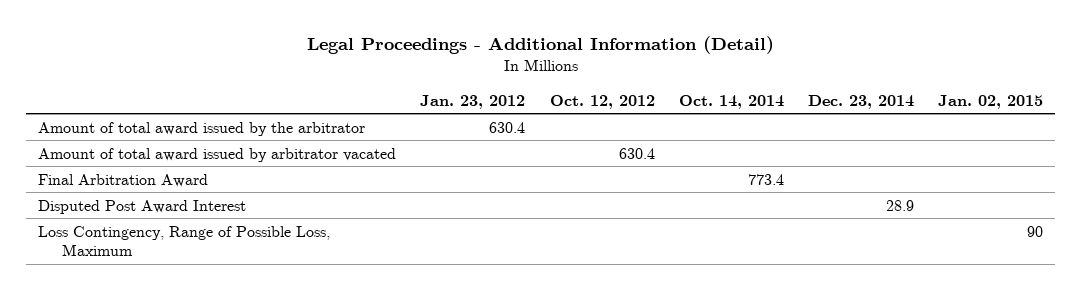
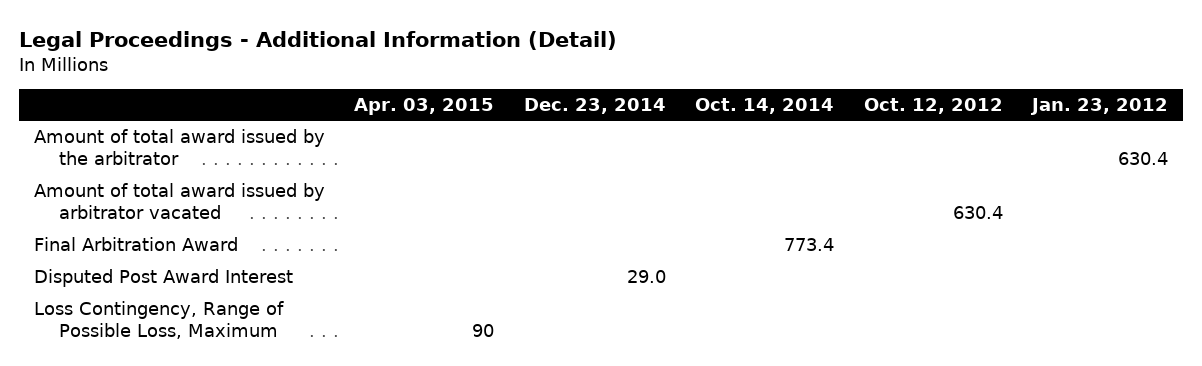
[937,94,1043,109] Jan. 02, 2015 -> none
none -> [354,98,495,116] Apr. 03, 2015
[885,199,914,211] 28.9 -> [626,270,666,284] 29.0

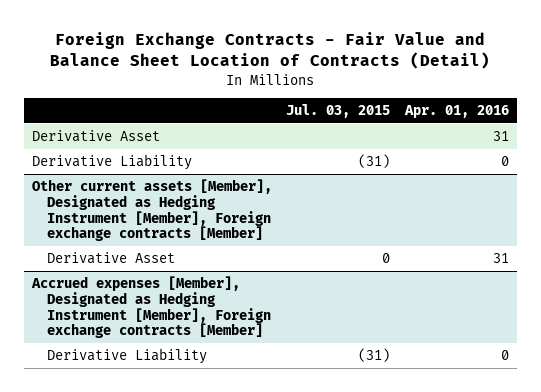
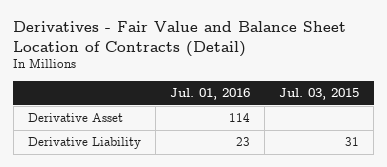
[50,32,491,70] Foreign Exchange Contracts - Fair Value and Balance Sheet Location of Contracts (Detail) -> [13,21,347,57] Derivatives - Fair Value and Balance Sheet Location of Contracts (Detail)
[404,105,510,119] Apr. 01, 2016 -> none
none -> [169,88,250,101] Jul. 01, 2016
[31,179,272,242] Other current assets [Member], Designated as Hedging Instrument [Member], Foreign exchange contracts [Member] -> none
[46,252,175,265] Derivative Asset -> none
[30,276,271,339] Accrued expenses [Member], Designated as Hedging Instrument [Member], Foreign exchange contracts [Member] -> none
[46,348,207,365] Derivative Liability -> none
[358,154,391,169] (31) -> [345,137,360,147] 31

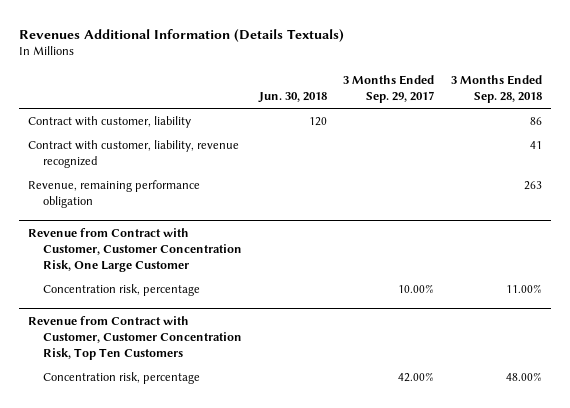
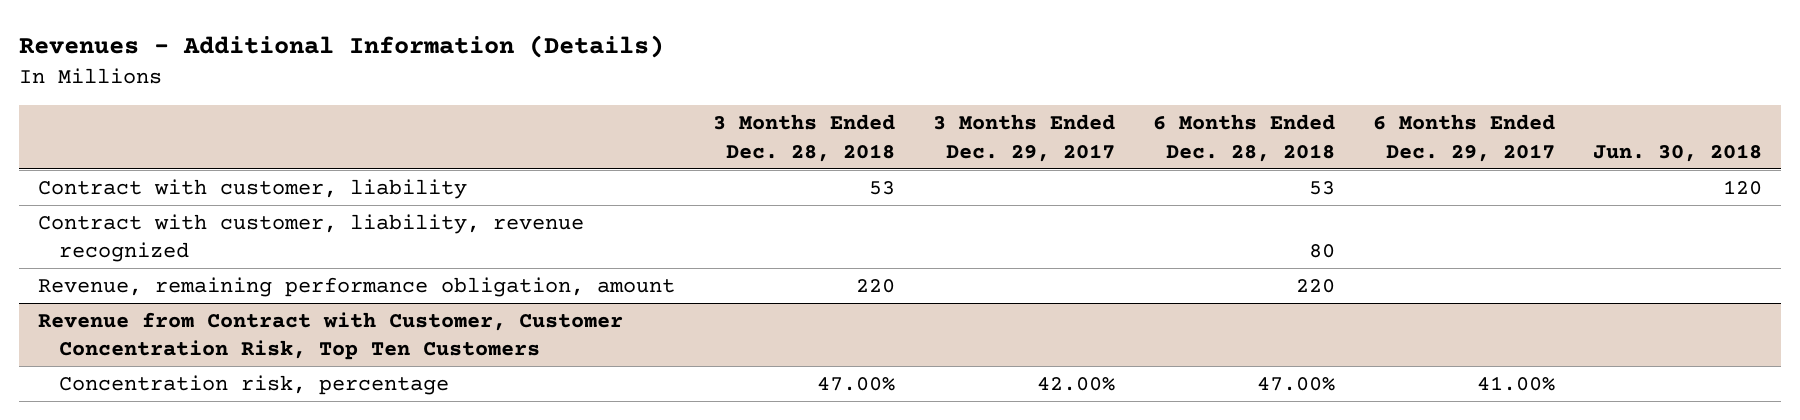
[19,28,345,42] Revenues Additional Information (Details Textuals) -> [18,35,664,59] Revenues - Additional Information (Details)
[343,75,435,103] 3 Months Ended Sep. 29, 2017 -> none
[451,75,543,103] 3 Months Ended Sep. 28, 2018 -> none
none -> [712,114,895,162] 3 Months Ended Dec. 28, 2018
none -> [932,114,1115,162] 3 Months Ended Dec. 29, 2017
none -> [1153,114,1336,162] 6 Months Ended Dec. 28, 2018
none -> [1373,114,1556,162] 6 Months Ended Dec. 29, 2017
[27,228,242,273] Revenue from Contract with Customer, Customer Concentration Risk, One Large Customer -> none
[42,284,200,297] Concentration risk, percentage -> none
[27,180,200,209] Revenue, remaining performance obligation -> [37,277,675,298] Revenue, remaining performance obligation, amount

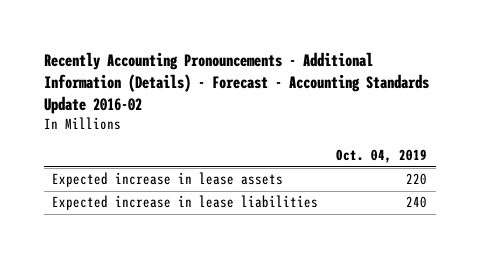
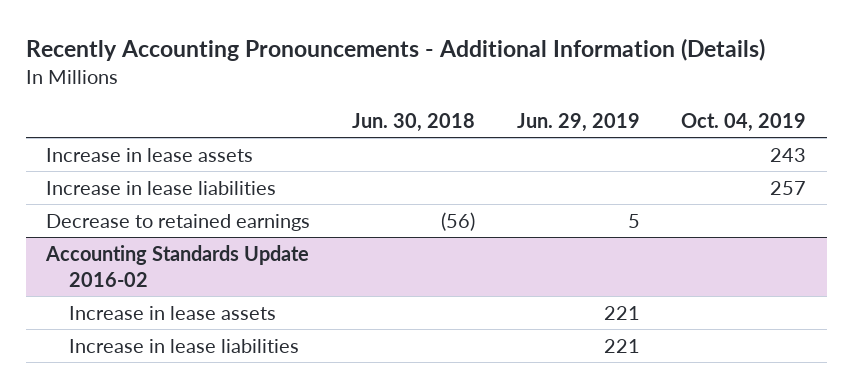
[43,51,429,115] Recently Accounting Pronouncements - Additional Information (Details) - Forecast - Accounting Standards Update 2016-02 -> [25,37,765,61] Recently Accounting Pronouncements - Additional Information (Details)
none -> [351,112,475,132] Jun. 30, 2018
none -> [516,112,640,132] Jun. 29, 2019
[52,172,284,188] Expected increase in lease assets -> [46,147,254,162] Increase in lease assets
[405,173,427,186] 220 -> [770,147,807,162] 243
[52,195,319,211] Expected increase in lease liabilities -> [46,180,277,195] Increase in lease liabilities
[405,196,427,209] 240 -> [770,180,807,195] 257
none -> [46,213,311,231] Decrease to retained earnings
none -> [45,244,310,287] Accounting Standards Update 2016-02
none -> [68,305,276,320] Increase in lease assets
none -> [68,338,299,353] Increase in lease liabilities

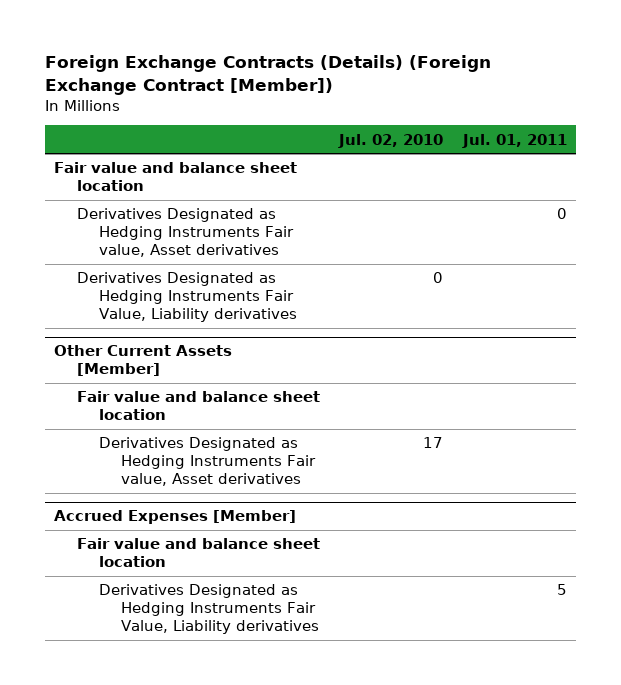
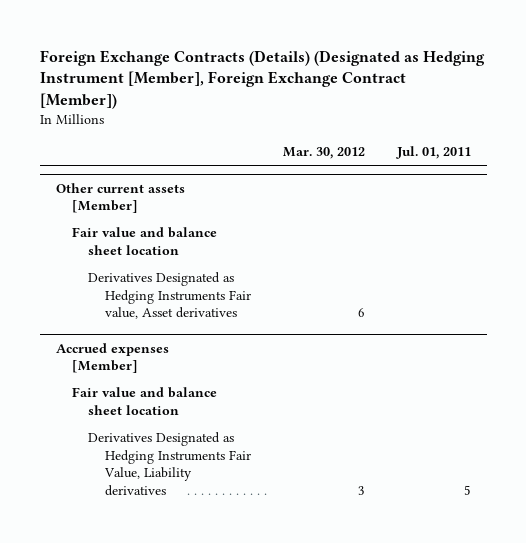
[44,54,491,95] Foreign Exchange Contracts (Details) (Foreign Exchange Contract [Member]) -> [39,49,485,110] Foreign Exchange Contracts (Details) (Designated as Hedging Instrument [Member], Foreign Exchange Contract [Member])
[338,133,444,148] Jul. 02, 2010 -> none
none -> [282,147,365,160] Mar. 30, 2012
[54,162,298,192] Fair value and balance sheet location -> none
[76,208,294,258] Derivatives Designated as Hedging Instruments Fair value, Asset derivatives -> none
[76,272,297,323] Derivatives Designated as Hedging Instruments Fair Value, Liability derivatives -> none
[54,345,233,377] Other Current Assets [Member] -> [55,182,185,214] Other current assets [Member]
[54,510,297,525] Accrued Expenses [Member] -> [55,342,169,374] Accrued expenses [Member]

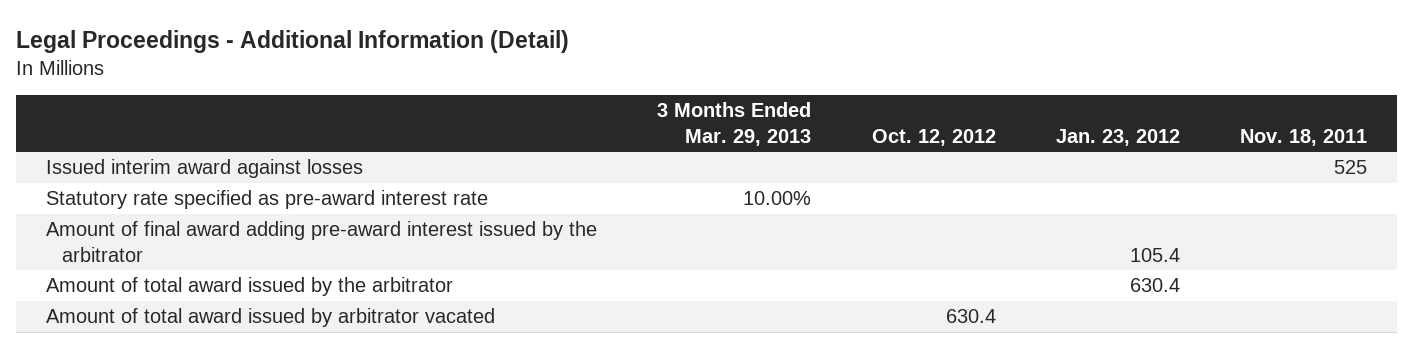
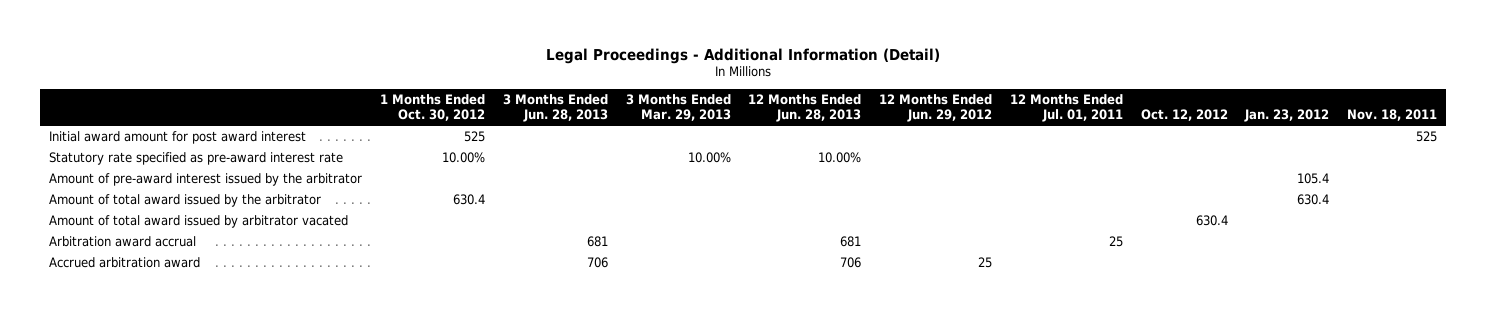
none -> [380,94,486,122] 1 Months Ended Oct. 30, 2012
none -> [502,94,608,123] 3 Months Ended Jun. 28, 2013
none -> [748,94,862,123] 12 Months Ended Jun. 28, 2013
none -> [879,94,993,123] 12 Months Ended Jun. 29, 2012
none -> [1009,94,1123,123] 12 Months Ended Jul. 01, 2011
[46,159,364,179] Issued interim award against losses -> [49,131,307,145] Initial award amount for post award interest
[46,221,598,262] Amount of final award adding pre-award interest issued by the arbitrator -> [49,173,363,187] Amount of pre-award interest issued by the arbitrator
none -> [49,236,197,248] Arbitration award accrual
none -> [49,257,201,269] Accrued arbitration award

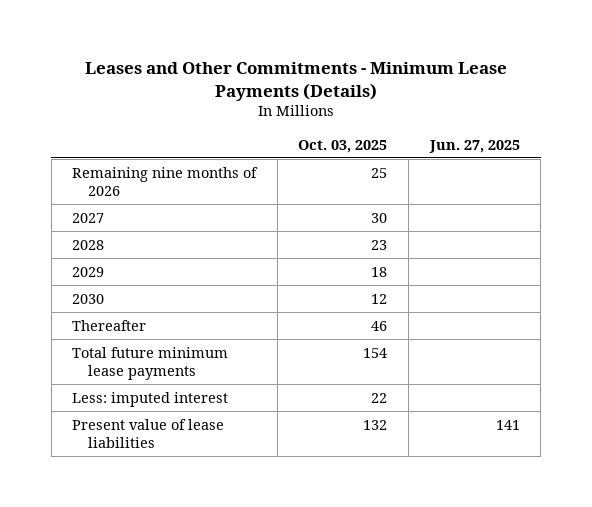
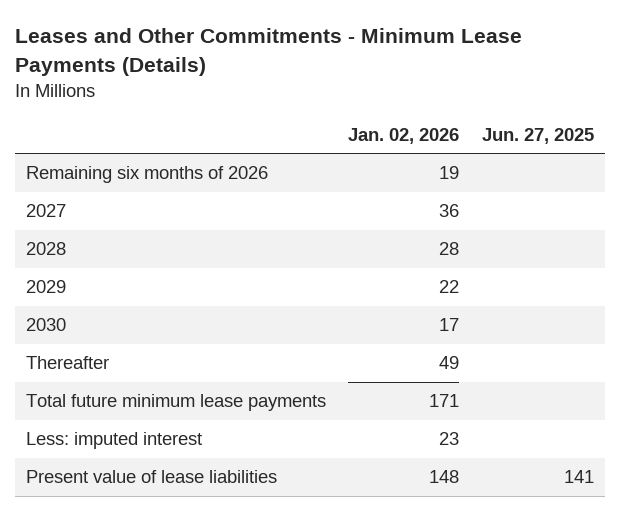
[298,139,388,153] Oct. 03, 2025 -> none
none -> [348,127,460,144] Jan. 02, 2026
[72,166,259,196] Remaining nine months of 2026 -> [26,166,269,184] Remaining six months of 2026

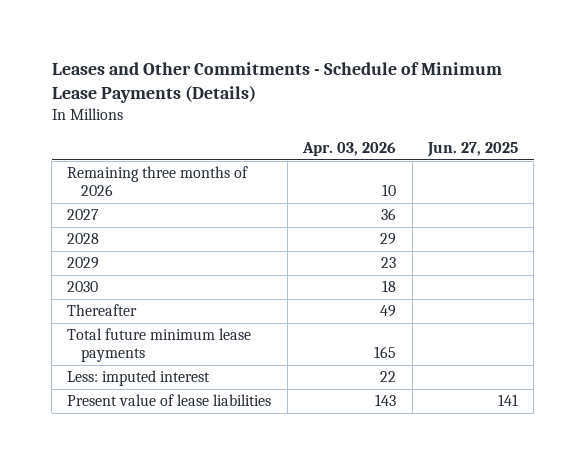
[14,28,522,77] Leases and Other Commitments - Minimum Lease Payments (Details) -> [51,62,502,104] Leases and Other Commitments - Schedule of Minimum Lease Payments (Details)
[348,127,460,144] Jan. 02, 2026 -> none
none -> [302,141,397,156] Apr. 03, 2026
[26,166,269,184] Remaining six months of 2026 -> [67,166,249,197] Remaining three months of 2026

